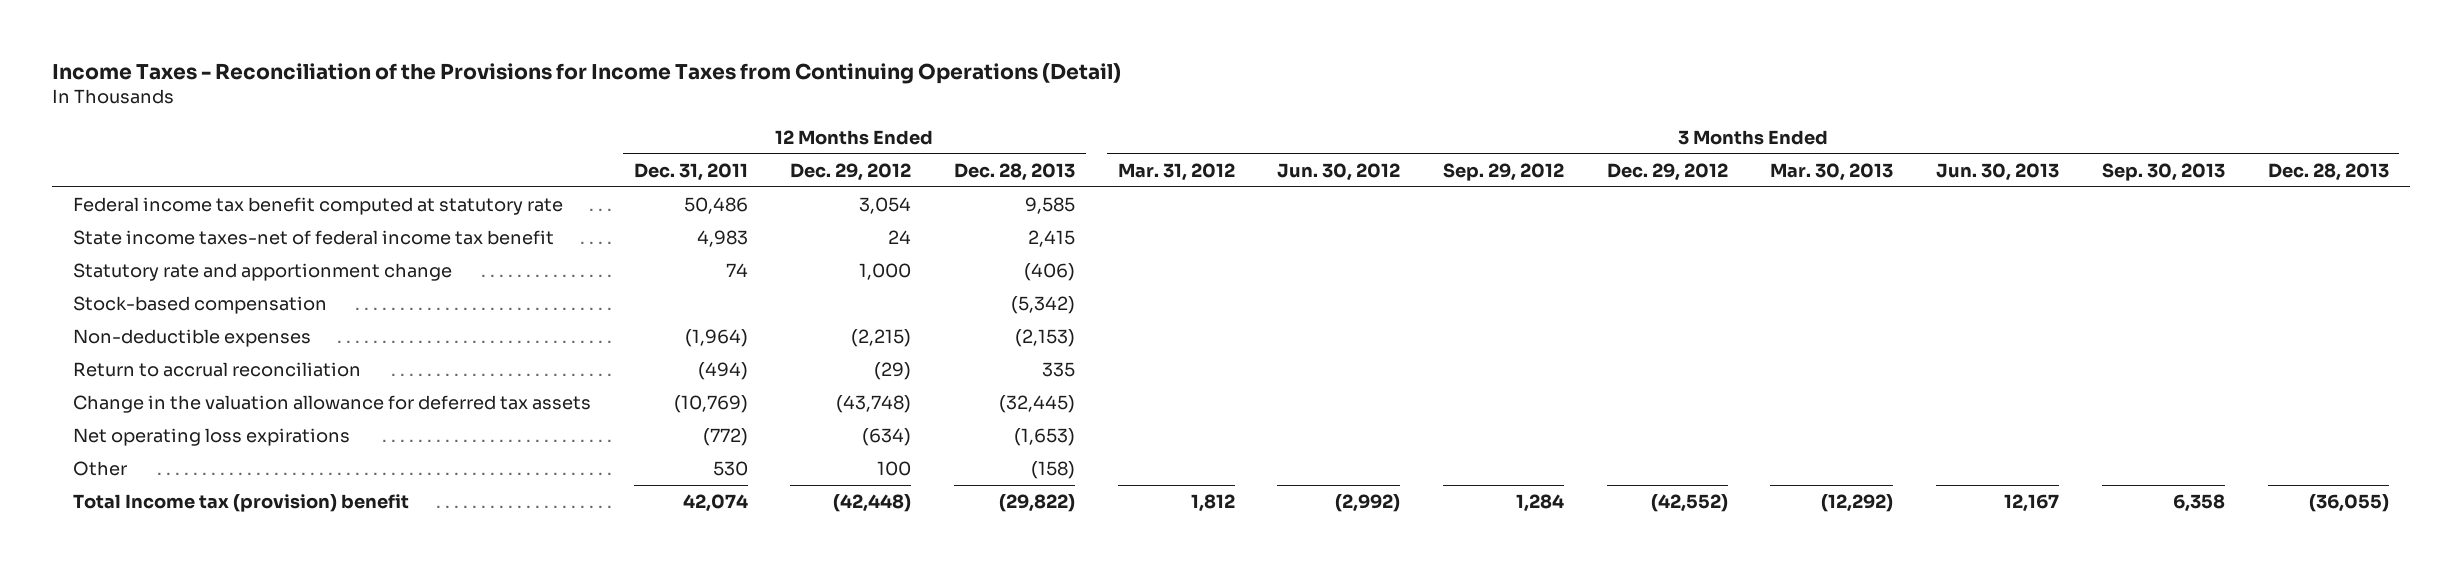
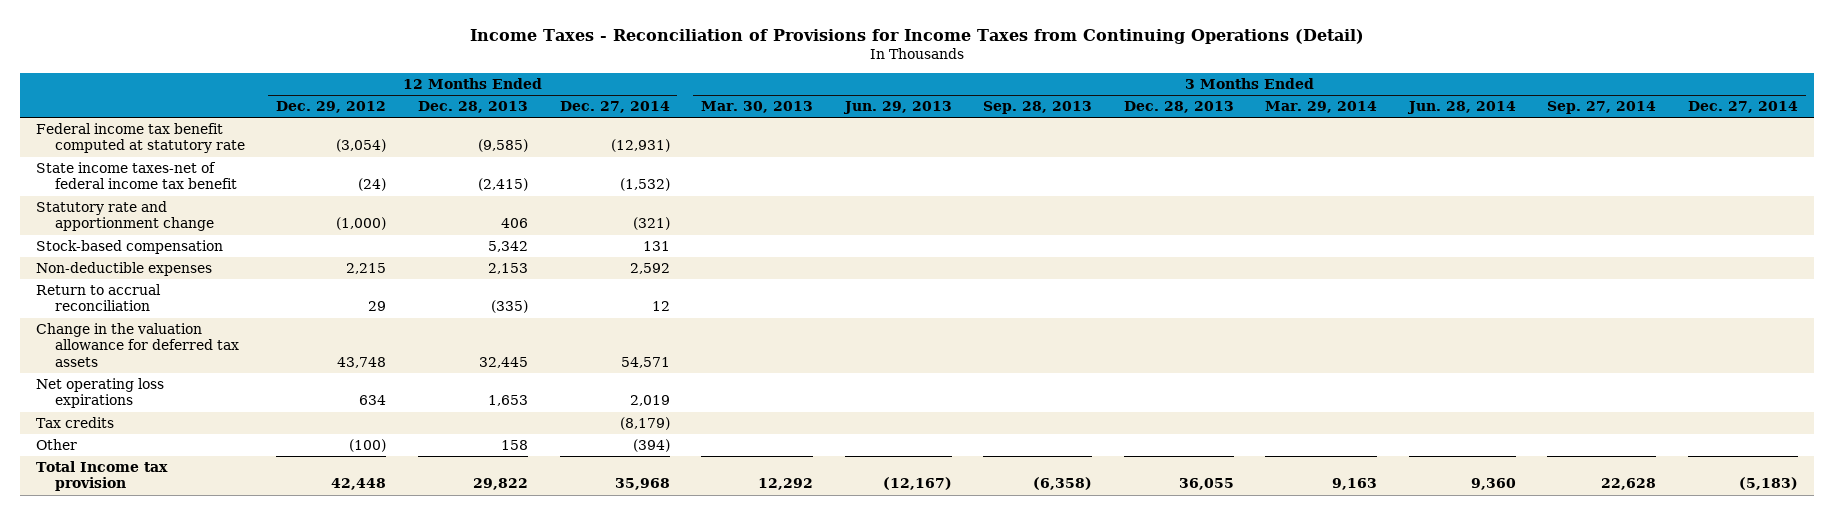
[51,63,1121,85] Income Taxes - Reconciliation of the Provisions for Income Taxes from Continuing Operations (Detail) -> [470,29,1365,45] Income Taxes - Reconciliation of Provisions for Income Taxes from Continuing Operations (Detail)
[633,162,748,181] Dec. 31, 2011 -> none
[1117,162,1235,181] Mar. 31, 2012 -> none
[1277,162,1401,181] Jun. 30, 2012 -> none
[1443,162,1565,181] Sep. 29, 2012 -> none
[1606,162,1728,181] Dec. 29, 2012 -> none
[1936,162,2060,181] Jun. 30, 2013 -> none
[2101,162,2225,181] Sep. 30, 2013 -> none
none -> [559,101,670,114] Dec. 27, 2014
none -> [842,101,952,115] Jun. 29, 2013
none -> [983,101,1093,115] Sep. 28, 2013
none -> [1265,101,1378,114] Mar. 29, 2014
none -> [1406,101,1516,115] Jun. 28, 2014
none -> [1547,101,1657,115] Sep. 27, 2014
none -> [1688,101,1799,114] Dec. 27, 2014
[859,196,912,214] 3,054 -> [336,139,387,153] (3,054)
[1025,196,1076,214] 9,585 -> [477,139,528,153] (9,585)
[888,229,912,244] 24 -> [358,178,387,192] (24)
[1028,229,1076,247] 2,415 -> [477,178,528,192] (2,415)
[859,262,912,280] 1,000 -> [336,217,387,231] (1,000)
[1024,262,1076,281] (406) -> [500,218,528,229] 406
[1011,295,1076,314] (5,342) -> [487,241,528,253] 5,342
[851,328,912,347] (2,215) -> [346,263,387,275] 2,215
[1015,328,1076,347] (2,153) -> [487,263,528,275] 2,153
[874,361,912,380] (29) -> [368,301,387,312] 29
[1042,361,1076,377] 335 -> [490,300,528,314] (335)
[836,394,912,413] (43,748) -> [337,356,387,368] 43,748
[999,394,1076,413] (32,445) -> [478,356,528,368] 32,445
[862,427,912,446] (634) -> [359,395,387,406] 634
[1014,427,1076,446] (1,653) -> [487,395,528,407] 1,653
none -> [36,417,115,429] Tax credits
[877,460,912,476] 100 -> [349,439,387,453] (100)
[1031,460,1076,479] (158) -> [500,440,528,451] 158
[72,493,409,512] Total Income tax (provision) benefit -> [36,461,169,492] Total Income tax provision
[833,493,912,512] (42,448) -> [331,478,387,491] 42,448
[999,493,1076,512] (29,822) -> [472,478,528,491] 29,822
[1821,493,1894,512] (12,292) -> [758,478,814,491] 12,292
[2308,493,2389,512] (36,055) -> [1178,478,1234,491] 36,055

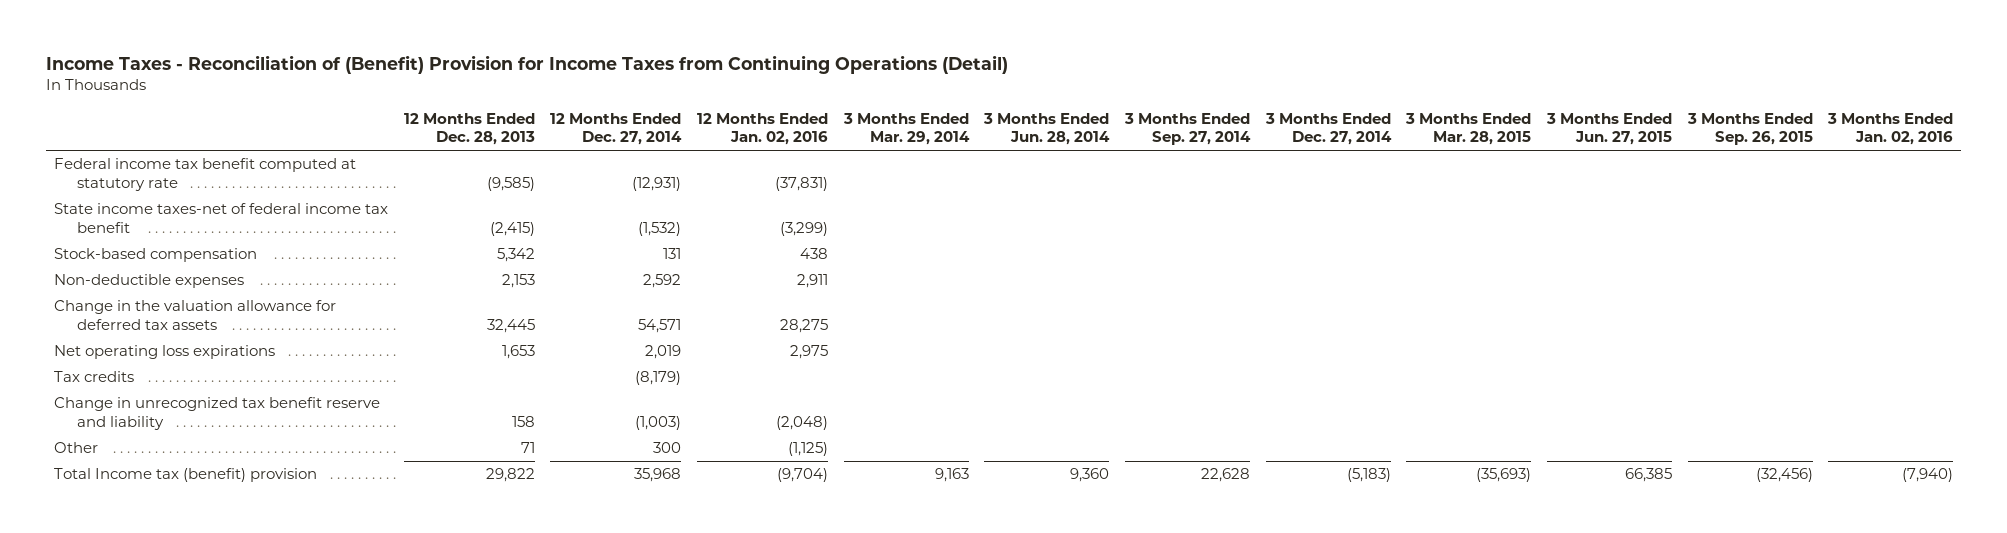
[470,29,1365,45] Income Taxes - Reconciliation of Provisions for Income Taxes from Continuing Operations (Detail) -> [46,54,1009,74] Income Taxes - Reconciliation of (Benefit) Provision for Income Taxes from Continuing Operations (Detail)
[276,101,387,114] Dec. 29, 2012 -> none
[701,101,814,114] Mar. 30, 2013 -> none
[842,101,952,115] Jun. 29, 2013 -> none
[983,101,1093,115] Sep. 28, 2013 -> none
[1123,101,1234,114] Dec. 28, 2013 -> none
none -> [696,112,828,146] 12 Months Ended Jan. 02, 2016
none -> [1405,112,1532,146] 3 Months Ended Mar. 28, 2015
none -> [1545,112,1672,146] 3 Months Ended Jun. 27, 2015
none -> [1686,112,1813,146] 3 Months Ended Sep. 26, 2015
none -> [1827,112,1954,146] 3 Months Ended Jan. 02, 2016
[36,201,214,232] Statutory rate and apportionment change -> none
[36,284,162,312] Return to accrual reconciliation -> none
none -> [53,397,380,430] Change in unrecognized tax benefit reserve and liability
[500,440,528,451] 158 -> [520,442,535,454] 71
[632,439,670,453] (394) -> [653,442,682,454] 300
[36,461,169,492] Total Income tax provision -> [53,468,317,483] Total Income tax (benefit) provision

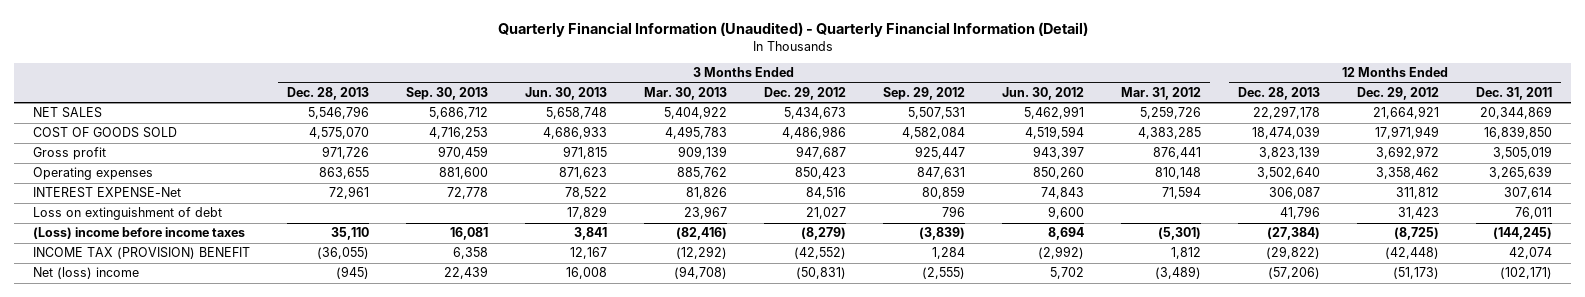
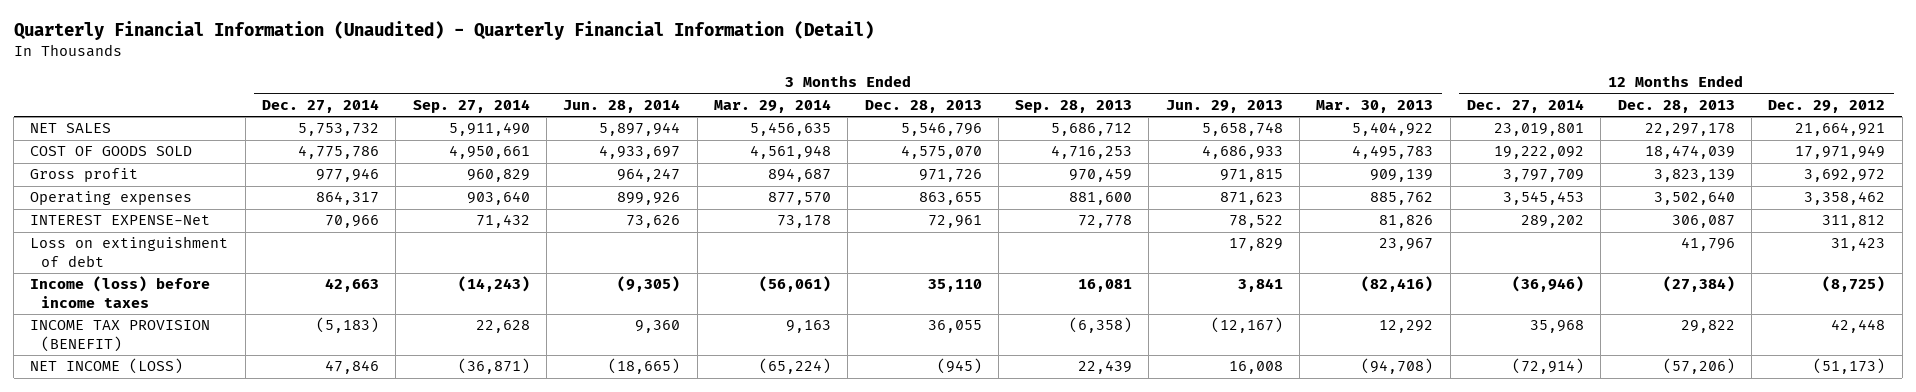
[405,86,488,100] Sep. 30, 2013 -> none
[525,86,608,100] Jun. 30, 2013 -> none
[764,86,847,100] Dec. 29, 2012 -> none
[883,86,966,100] Sep. 29, 2012 -> none
[1002,86,1085,100] Jun. 30, 2012 -> none
[1121,86,1202,100] Mar. 31, 2012 -> none
[1476,86,1553,100] Dec. 31, 2011 -> none
none -> [262,98,380,113] Dec. 27, 2014
none -> [412,98,530,113] Sep. 27, 2014
none -> [563,98,681,113] Jun. 28, 2014
none -> [713,98,831,113] Mar. 29, 2014
none -> [1015,99,1133,113] Sep. 28, 2013
none -> [1165,99,1283,113] Jun. 29, 2013
none -> [1467,98,1585,113] Dec. 27, 2014
[32,227,245,240] (Loss) income before income taxes -> [30,276,211,308] Income (loss) before income taxes
[32,247,250,260] INCOME TAX (PROVISION) BENEFIT -> [30,320,211,352] INCOME TAX PROVISION (BENEFIT)
[316,247,369,260] (36,055) -> [927,320,982,334] 36,055
[676,246,728,260] (12,292) -> [1379,320,1434,334] 12,292
[1266,246,1321,260] (29,822) -> [1680,320,1735,334] 29,822
[1385,247,1440,260] (42,448) -> [1831,319,1886,334] 42,448
[32,267,139,280] Net (loss) income -> [30,358,184,375] NET INCOME (LOSS)

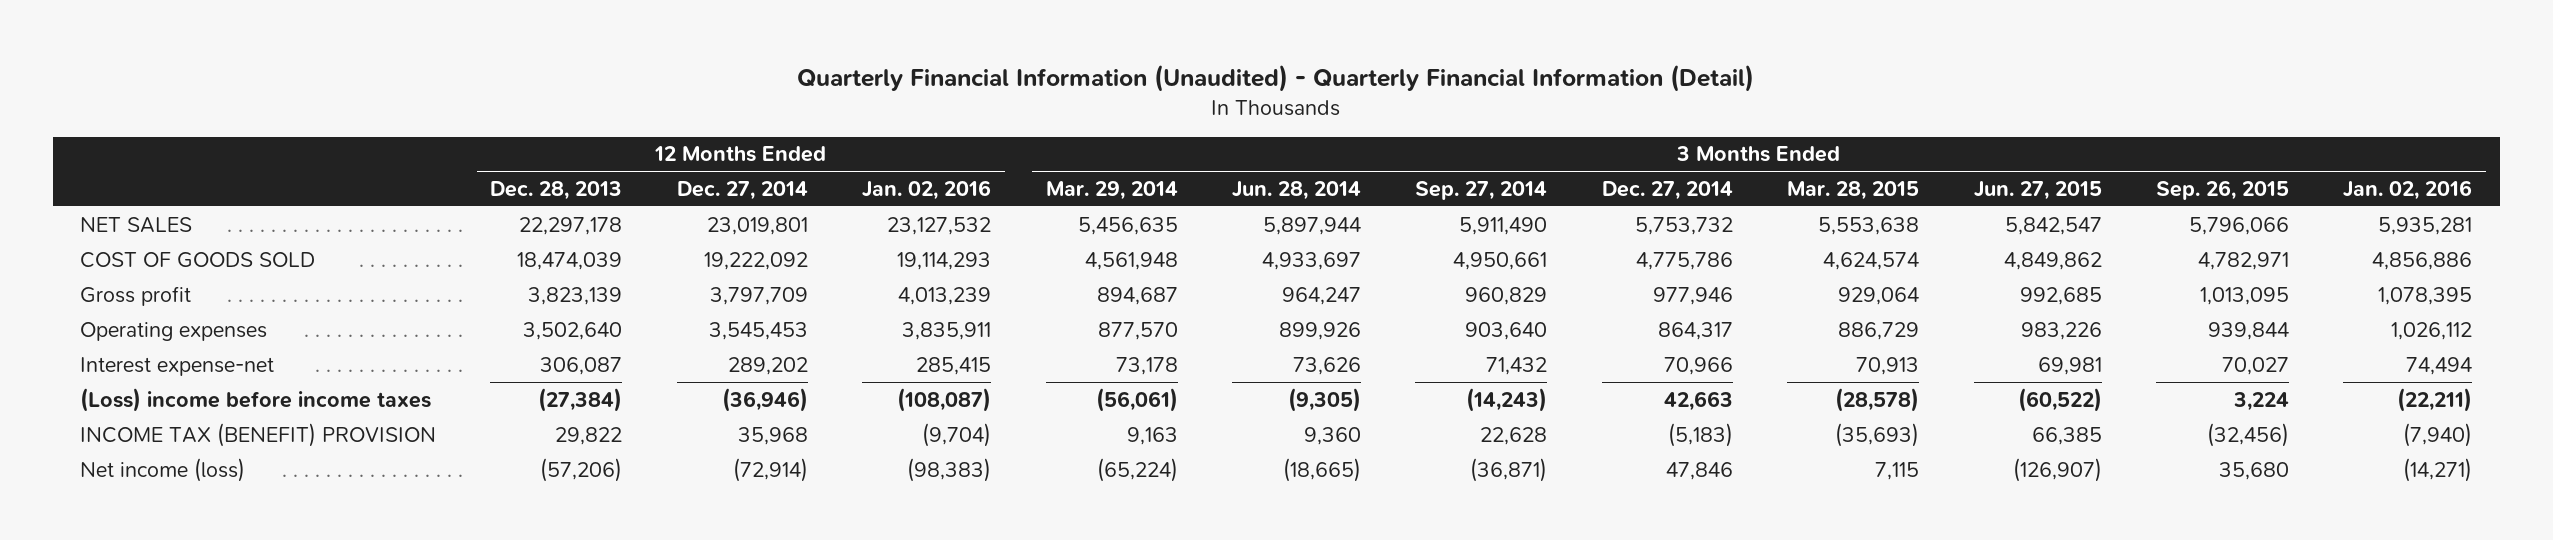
[864,99,982,113] Dec. 28, 2013 -> none
[1015,99,1133,113] Sep. 28, 2013 -> none
[1165,99,1283,113] Jun. 29, 2013 -> none
[1316,99,1434,113] Mar. 30, 2013 -> none
[1768,99,1886,113] Dec. 29, 2012 -> none
none -> [862,179,992,200] Jan. 02, 2016
none -> [1787,180,1920,200] Mar. 28, 2015
none -> [1973,180,2102,200] Jun. 27, 2015
none -> [2156,179,2290,200] Sep. 26, 2015
none -> [2343,179,2473,200] Jan. 02, 2016
[30,236,229,267] Loss on extinguishment of debt -> none
[30,215,211,226] INTEREST EXPENSE-Net -> [80,356,275,376] Interest expense-net
[30,276,211,308] Income (loss) before income taxes -> [80,387,432,412] (Loss) income before income taxes
[30,320,211,352] INCOME TAX PROVISION (BENEFIT) -> [80,422,437,447] INCOME TAX (BENEFIT) PROVISION
[30,358,184,375] NET INCOME (LOSS) -> [80,457,246,482] Net income (loss)

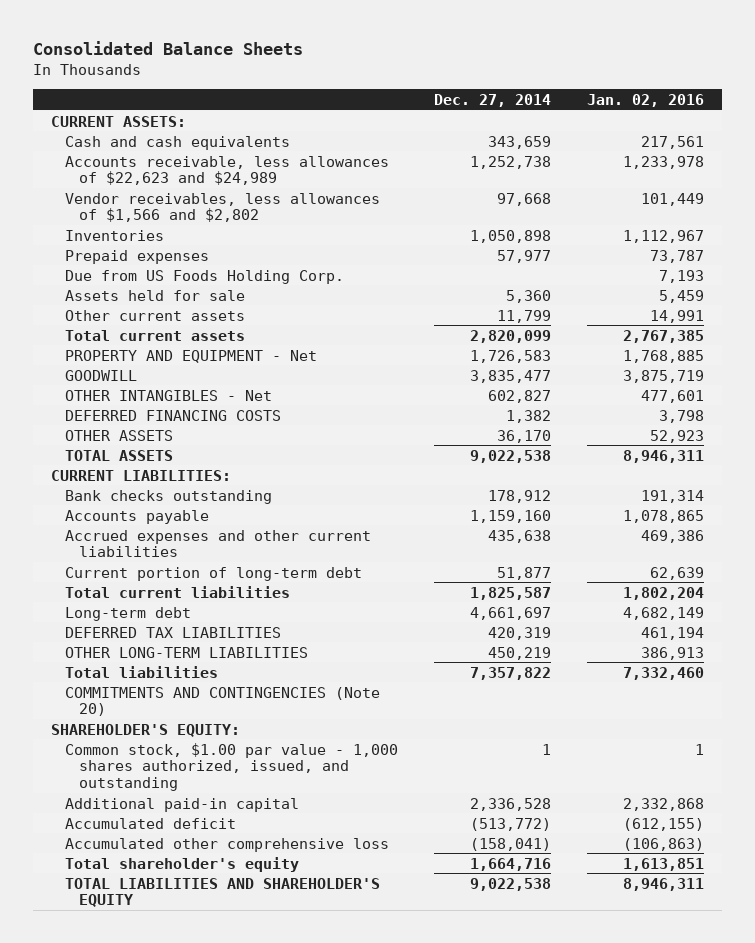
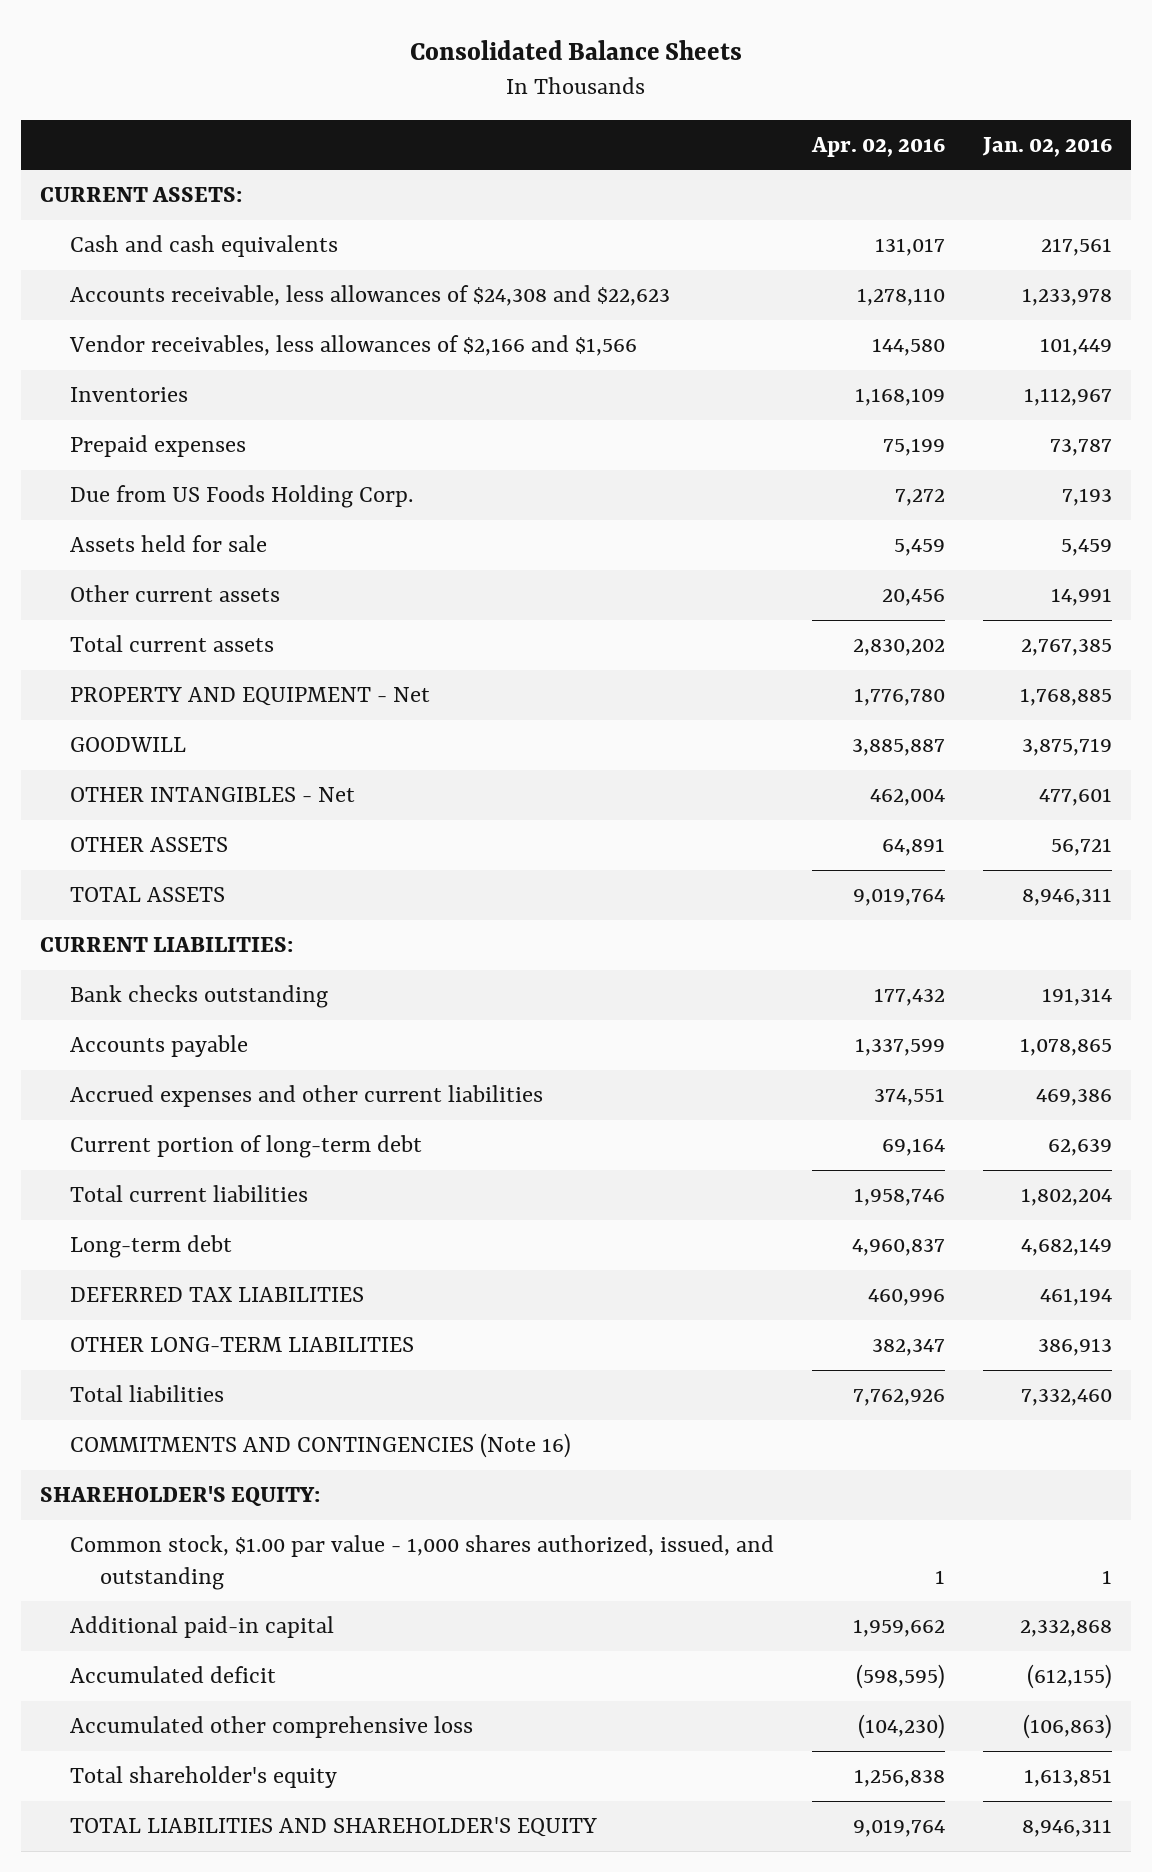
[433,93,551,107] Dec. 27, 2014 -> none
none -> [811,136,946,157] Apr. 02, 2016
[64,155,389,186] Accounts receivable, less allowances of $22,623 and $24,989 -> [70,285,671,307] Accounts receivable, less allowances of $24,308 and $22,623
[64,192,380,223] Vendor receivables, less allowances of $1,566 and $2,802 -> [69,335,638,357] Vendor receivables, less allowances of $2,166 and $1,566
[64,409,281,421] DEFERRED FINANCING COSTS -> none
[649,429,704,443] 52,923 -> [1051,838,1113,857] 56,721
[64,686,380,717] COMMITMENTS AND CONTINGENCIES (Note 20) -> [70,1433,572,1459] COMMITMENTS AND CONTINGENCIES (Note 16)

